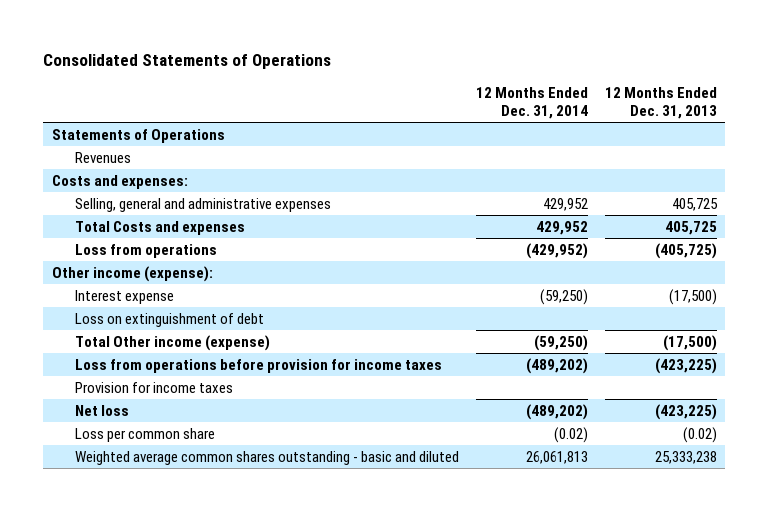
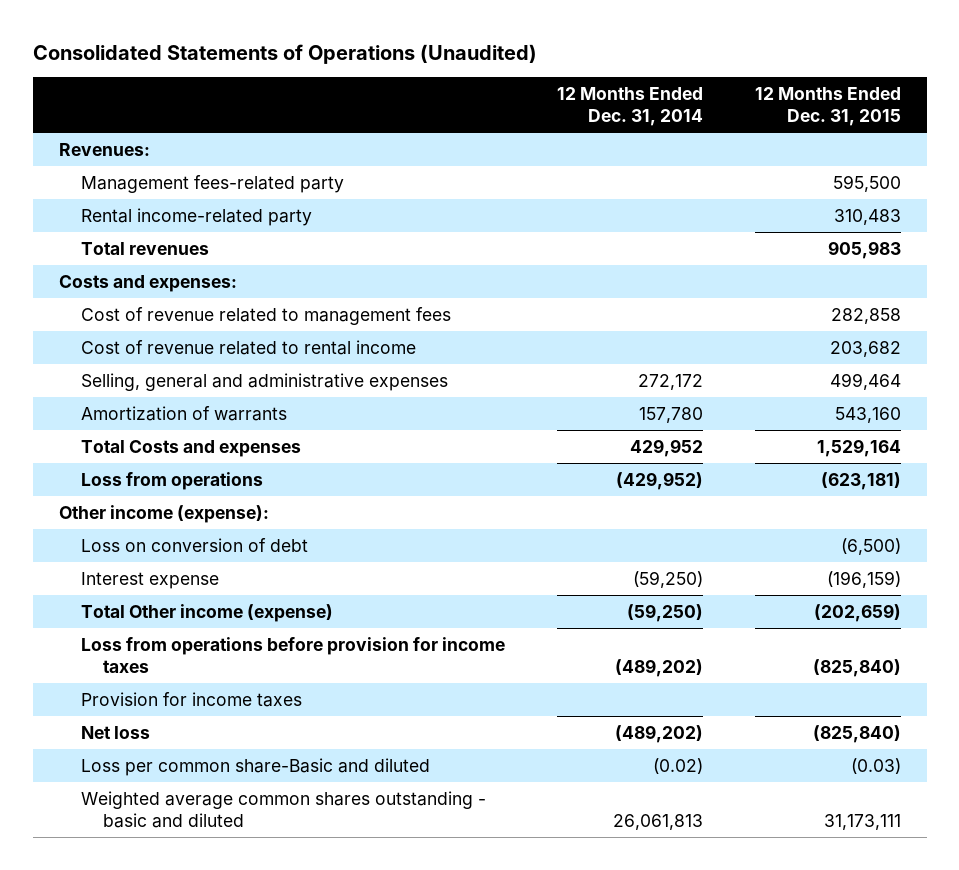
[43,54,332,70] Consolidated Statements of Operations -> [32,43,537,64] Consolidated Statements of Operations (Unaudited)
[604,87,717,120] 12 Months Ended Dec. 31, 2013 -> none
none -> [754,87,901,127] 12 Months Ended Dec. 31, 2015
[51,128,225,143] Statements of Operations -> none
none -> [58,142,150,156] Revenues:
none -> [81,174,345,193] Management fees-related party
none -> [81,207,313,226] Rental income-related party
[75,151,132,163] Revenues -> [81,241,210,255] Total revenues
none -> [81,306,452,325] Cost of revenue related to management fees
none -> [81,339,417,355] Cost of revenue related to rental income
[542,197,588,211] 429,952 -> [637,373,703,390] 272,172
none -> [81,405,288,421] Amortization of warrants
none -> [81,537,309,552] Loss on conversion of debt
[75,312,265,327] Loss on extinguishment of debt -> none
[75,427,216,442] Loss per common share -> [81,757,431,776] Loss per common share-Basic and diluted

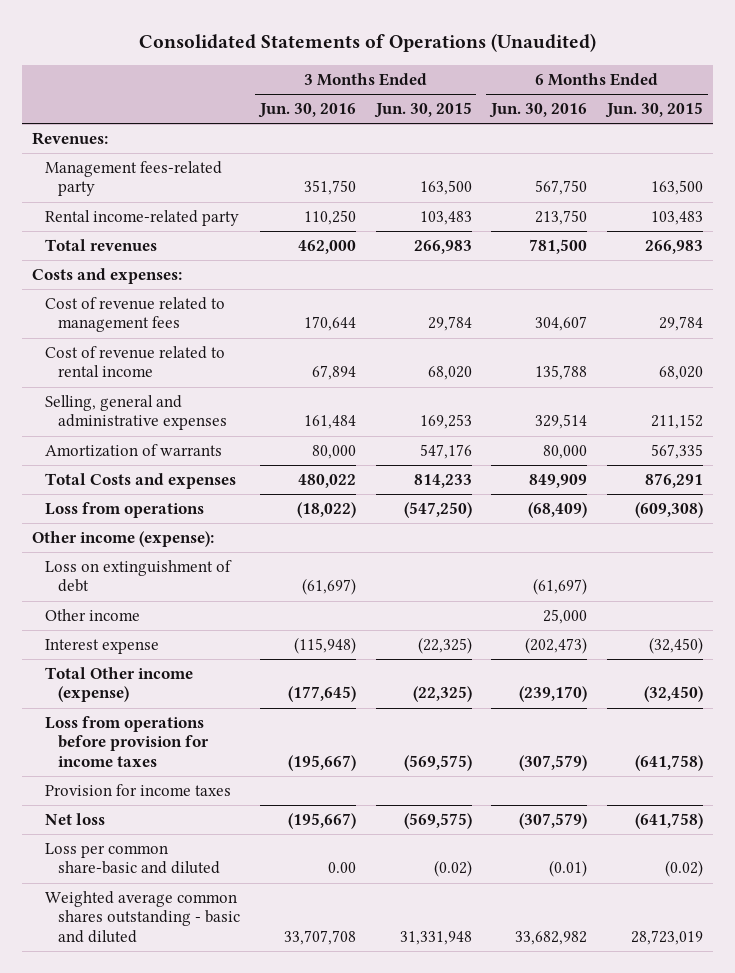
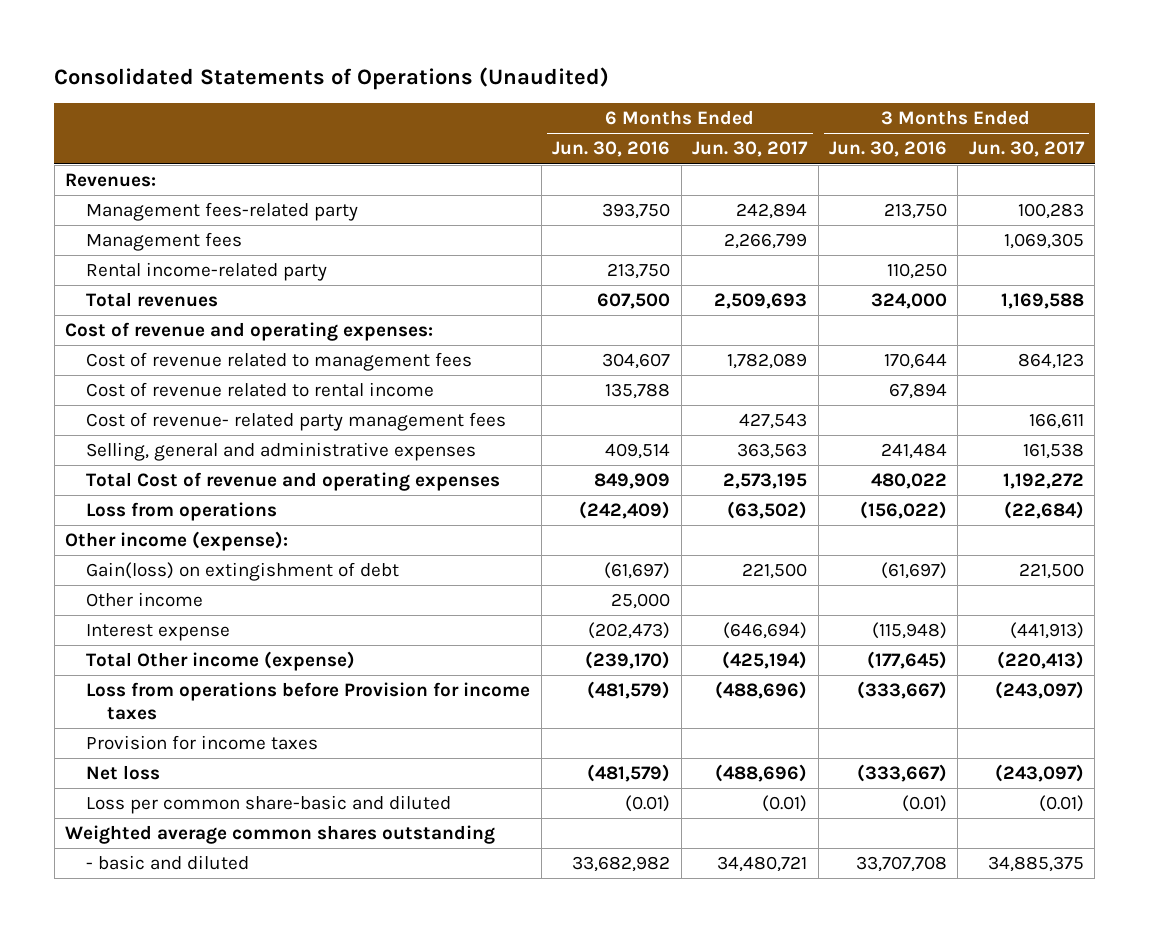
[373,102,472,119] Jun. 30, 2015 -> none
[604,102,703,119] Jun. 30, 2015 -> none
none -> [692,141,809,158] Jun. 30, 2017
none -> [968,141,1085,158] Jun. 30, 2017
[303,180,356,196] 351,750 -> [884,203,948,220] 213,750
[535,180,588,196] 567,750 -> [602,203,671,220] 393,750
none -> [86,232,243,252] Management fees
[297,239,356,254] 462,000 -> [871,293,948,310] 324,000
[529,238,588,254] 781,500 -> [597,293,671,310] 607,500
[32,267,183,284] Costs and expenses: -> [65,322,434,342] Cost of revenue and operating expenses:
[45,443,223,457] Amortization of warrants -> none
none -> [86,412,507,432] Cost of revenue- related party management fees
[303,415,356,430] 161,484 -> [881,443,948,460] 241,484
[535,414,588,430] 329,514 -> [605,443,671,460] 409,514
[45,472,237,489] Total Costs and expenses -> [86,472,501,492] Total Cost of revenue and operating expenses
[296,501,356,518] (18,022) -> [860,501,948,520] (156,022)
[528,501,588,518] (68,409) -> [579,501,671,520] (242,409)
[45,559,233,593] Loss on extinguishment of debt -> [86,562,400,582] Gain(loss) on extingishment of debt
[45,715,210,767] Loss from operations before provision for income taxes -> [86,682,531,721] Loss from operations before Provision for income taxes
[287,754,356,771] (195,667) -> [857,681,948,700] (333,667)
[519,754,588,771] (307,579) -> [587,681,671,700] (481,579)
[287,812,356,829] (195,667) -> [857,764,948,783] (333,667)
[519,812,588,829] (307,579) -> [587,764,671,783] (481,579)
[327,862,356,874] 0.00 -> [902,795,948,813] (0.01)
none -> [65,825,496,845] Weighted average common shares outstanding
[45,890,241,943] Weighted average common shares outstanding - basic and diluted -> [86,855,250,871] - basic and diluted

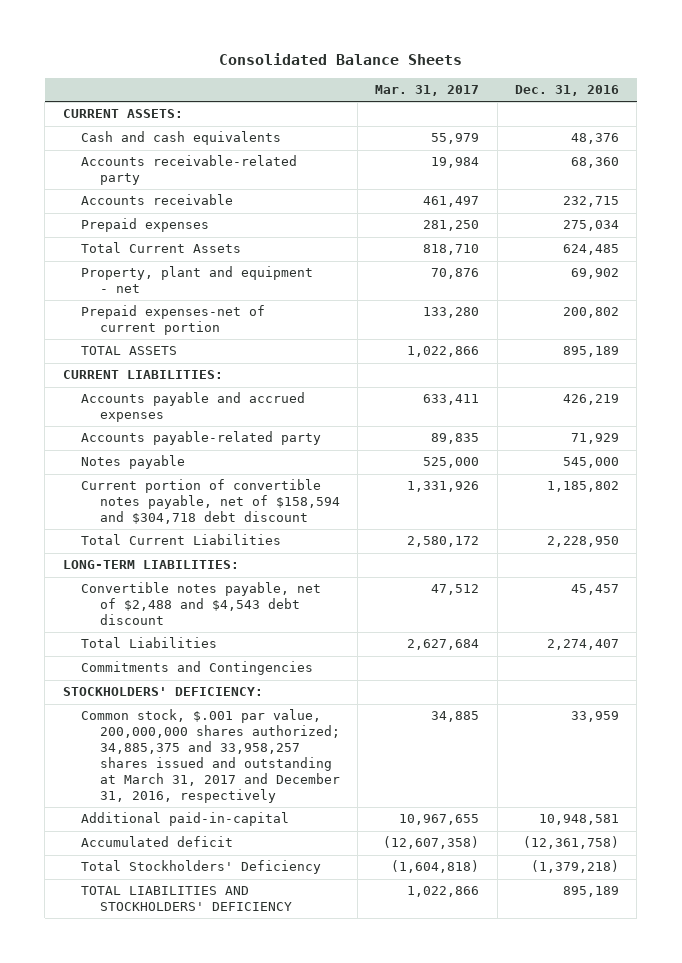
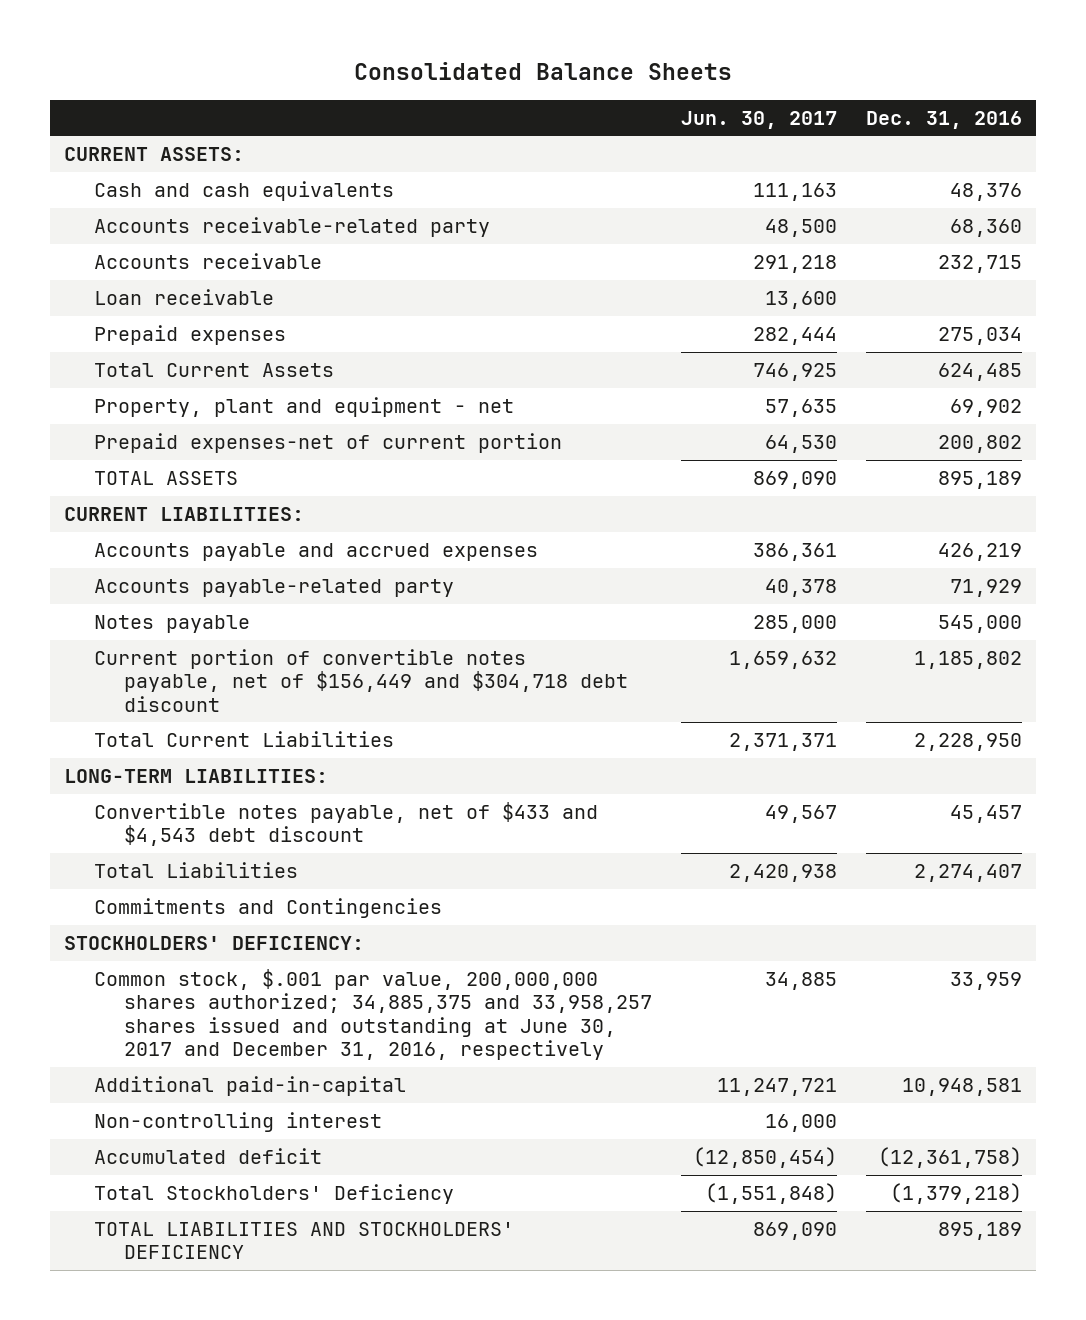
[375,85,480,97] Mar. 31, 2017 -> none
none -> [680,110,837,129] Jun. 30, 2017
none -> [93,288,274,305] Loan receivable
[81,479,340,525] Current portion of convertible notes payable, net of $158,594 and $304,718 debt discount -> [93,648,628,712] Current portion of convertible notes payable, net of $156,449 and $304,718 debt discount
[81,582,322,626] Convertible notes payable, net of $2,488 and $4,543 debt discount -> [93,801,598,847] Convertible notes payable, net of $433 and $4,543 debt discount
[81,709,340,804] Common stock, $.001 par value, 200,000,000 shares authorized; 34,885,375 and 33,958,257 shares issued and outstanding at March 31, 2017 and December 31, 2016, respectively -> [93,968,652,1060] Common stock, $.001 par value, 200,000,000 shares authorized; 34,885,375 and 33,958,257 shares issued and outstanding at June 30, 2017 and December 31, 2016, respectively
none -> [93,1111,382,1132] Non-controlling interest

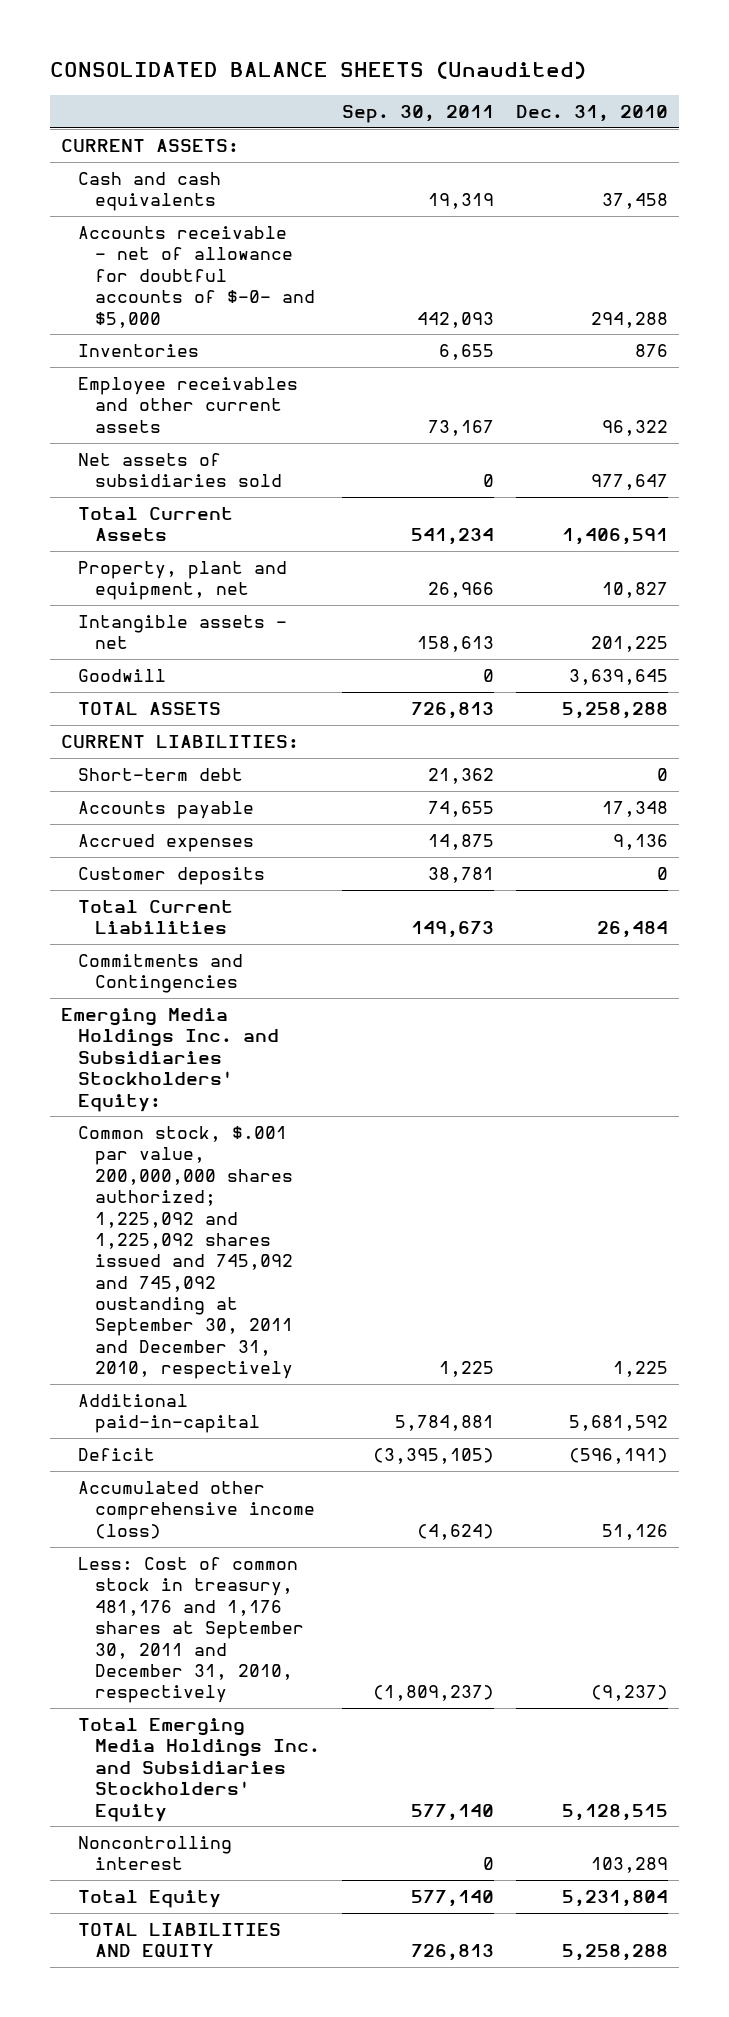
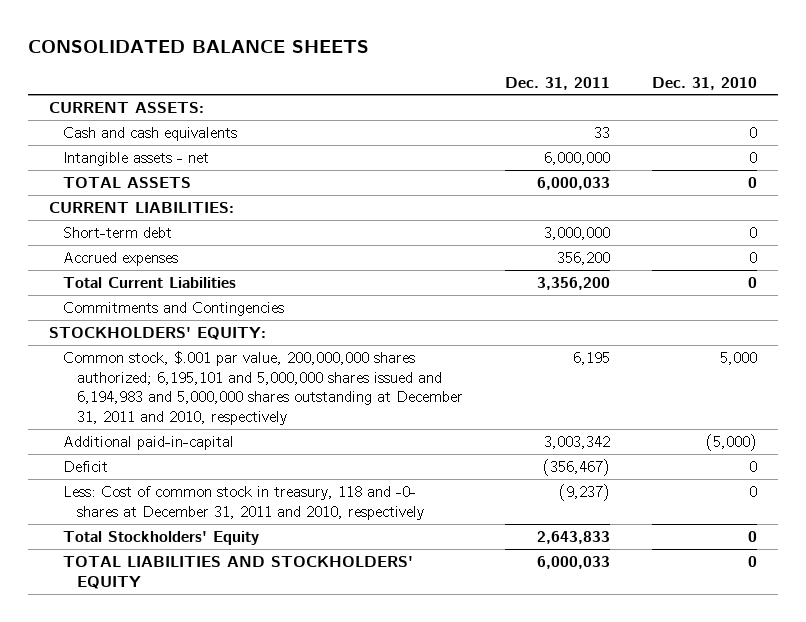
[50,61,587,80] CONSOLIDATED BALANCE SHEETS (Unaudited) -> [27,40,369,54] CONSOLIDATED BALANCE SHEETS
[341,104,494,123] Sep. 30, 2011 -> none
none -> [504,76,610,90] Dec. 31, 2011
[78,226,316,328] Accounts receivable - net of allowance for doubtful accounts of $-0- and $5,000 -> none
[78,344,200,358] Inventories -> none
[78,377,299,433] Employee receivables and other current assets -> none
[78,453,283,488] Net assets of subsidiaries sold -> none
[78,507,234,542] Total Current Assets -> none
[78,561,288,601] Property, plant and equipment, net -> none
[78,669,167,683] Goodwill -> none
[601,193,668,210] 37,458 -> [749,127,758,139] 0
[590,636,668,653] 201,225 -> [749,152,758,164] 0
[561,702,668,720] 5,258,288 -> [748,177,758,189] 0
[78,801,255,820] Accounts payable -> none
[78,867,266,886] Customer deposits -> none
[612,834,668,851] 9,136 -> [749,252,758,264] 0
[596,921,668,939] 26,484 -> [748,277,758,289] 0
[78,1481,316,1539] Accumulated other comprehensive income (loss) -> none
[78,1836,233,1871] Noncontrolling interest -> none
[78,1890,222,1909] Total Equity -> none
[61,1008,280,1112] Emerging Media Holdings Inc. and Subsidiaries Stockholders' Equity: -> [49,327,267,341] STOCKHOLDERS' EQUITY:
[78,1126,294,1379] Common stock, $.001 par value, 200,000,000 shares authorized; 1,225,092 and 1,225,092 shares issued and 745,092 and 745,092 oustanding at September 30, 2011 and December 31, 2010, respectively -> [62,351,463,425] Common stock, $.001 par value, 200,000,000 shares authorized; 6,195,101 and 5,000,000 shares issued and 6,194,983 and 5,000,000 shares outstanding at December 31, 2011 and 2010, respectively
[612,1360,668,1377] 1,225 -> [720,352,758,366] 5,000
[568,1415,668,1432] 5,681,592 -> [706,434,758,452] (5,000)
[568,1448,668,1465] (596,191) -> [749,461,758,473] 0
[78,1557,305,1704] Less: Cost of common stock in treasury, 481,176 and 1,176 shares at September 30, 2011 and December 31, 2010, respectively -> [62,486,424,520] Less: Cost of common stock in treasury, 118 and -0- shares at December 31, 2011 and 2010, respectively
[590,1685,668,1702] (9,237) -> [749,486,758,498] 0
[78,1718,321,1822] Total Emerging Media Holdings Inc. and Subsidiaries Stockholders' Equity -> [62,531,259,546] Total Stockholders' Equity
[561,1803,668,1821] 5,128,515 -> [748,531,758,543] 0
[78,1923,282,1958] TOTAL LIABILITIES AND EQUITY -> [62,556,413,589] TOTAL LIABILITIES AND STOCKHOLDERS' EQUITY
[561,1944,668,1962] 5,258,288 -> [748,556,758,568] 0

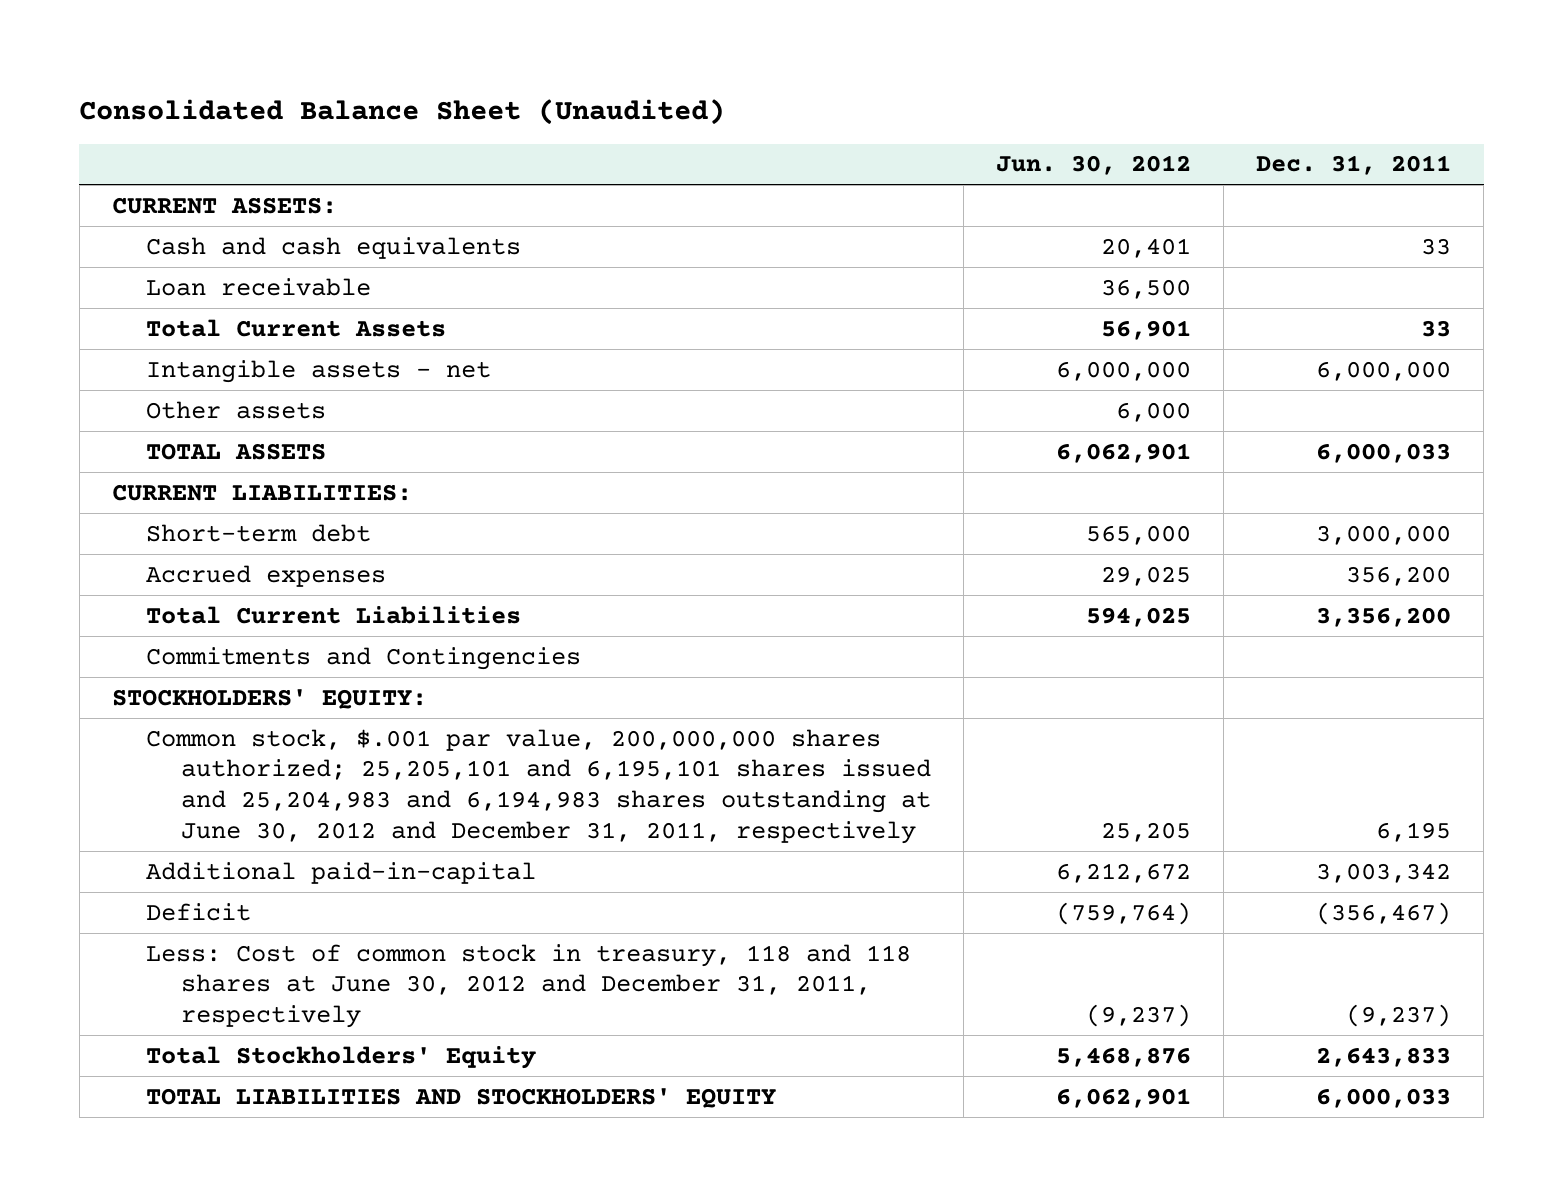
[27,40,369,54] CONSOLIDATED BALANCE SHEETS -> [79,98,726,125] Consolidated Balance Sheet (Unaudited)
[652,76,758,90] Dec. 31, 2010 -> none
none -> [996,155,1192,176] Jun. 30, 2012
none -> [146,277,372,296] Loan receivable
none -> [146,318,447,337] Total Current Assets
none -> [146,400,327,419] Other assets
[62,351,463,425] Common stock, $.001 par value, 200,000,000 shares authorized; 6,195,101 and 5,000,000 shares issued and 6,194,983 and 5,000,000 shares outstanding at December 31, 2011 and 2010, respectively -> [146,728,932,844] Common stock, $.001 par value, 200,000,000 shares authorized; 25,205,101 and 6,195,101 shares issued and 25,204,983 and 6,194,983 shares outstanding at June 30, 2012 and December 31, 2011, respectively
[62,486,424,520] Less: Cost of common stock in treasury, 118 and -0- shares at December 31, 2011 and 2010, respectively -> [146,943,912,1029] Less: Cost of common stock in treasury, 118 and 118 shares at June 30, 2012 and December 31, 2011, respectively

